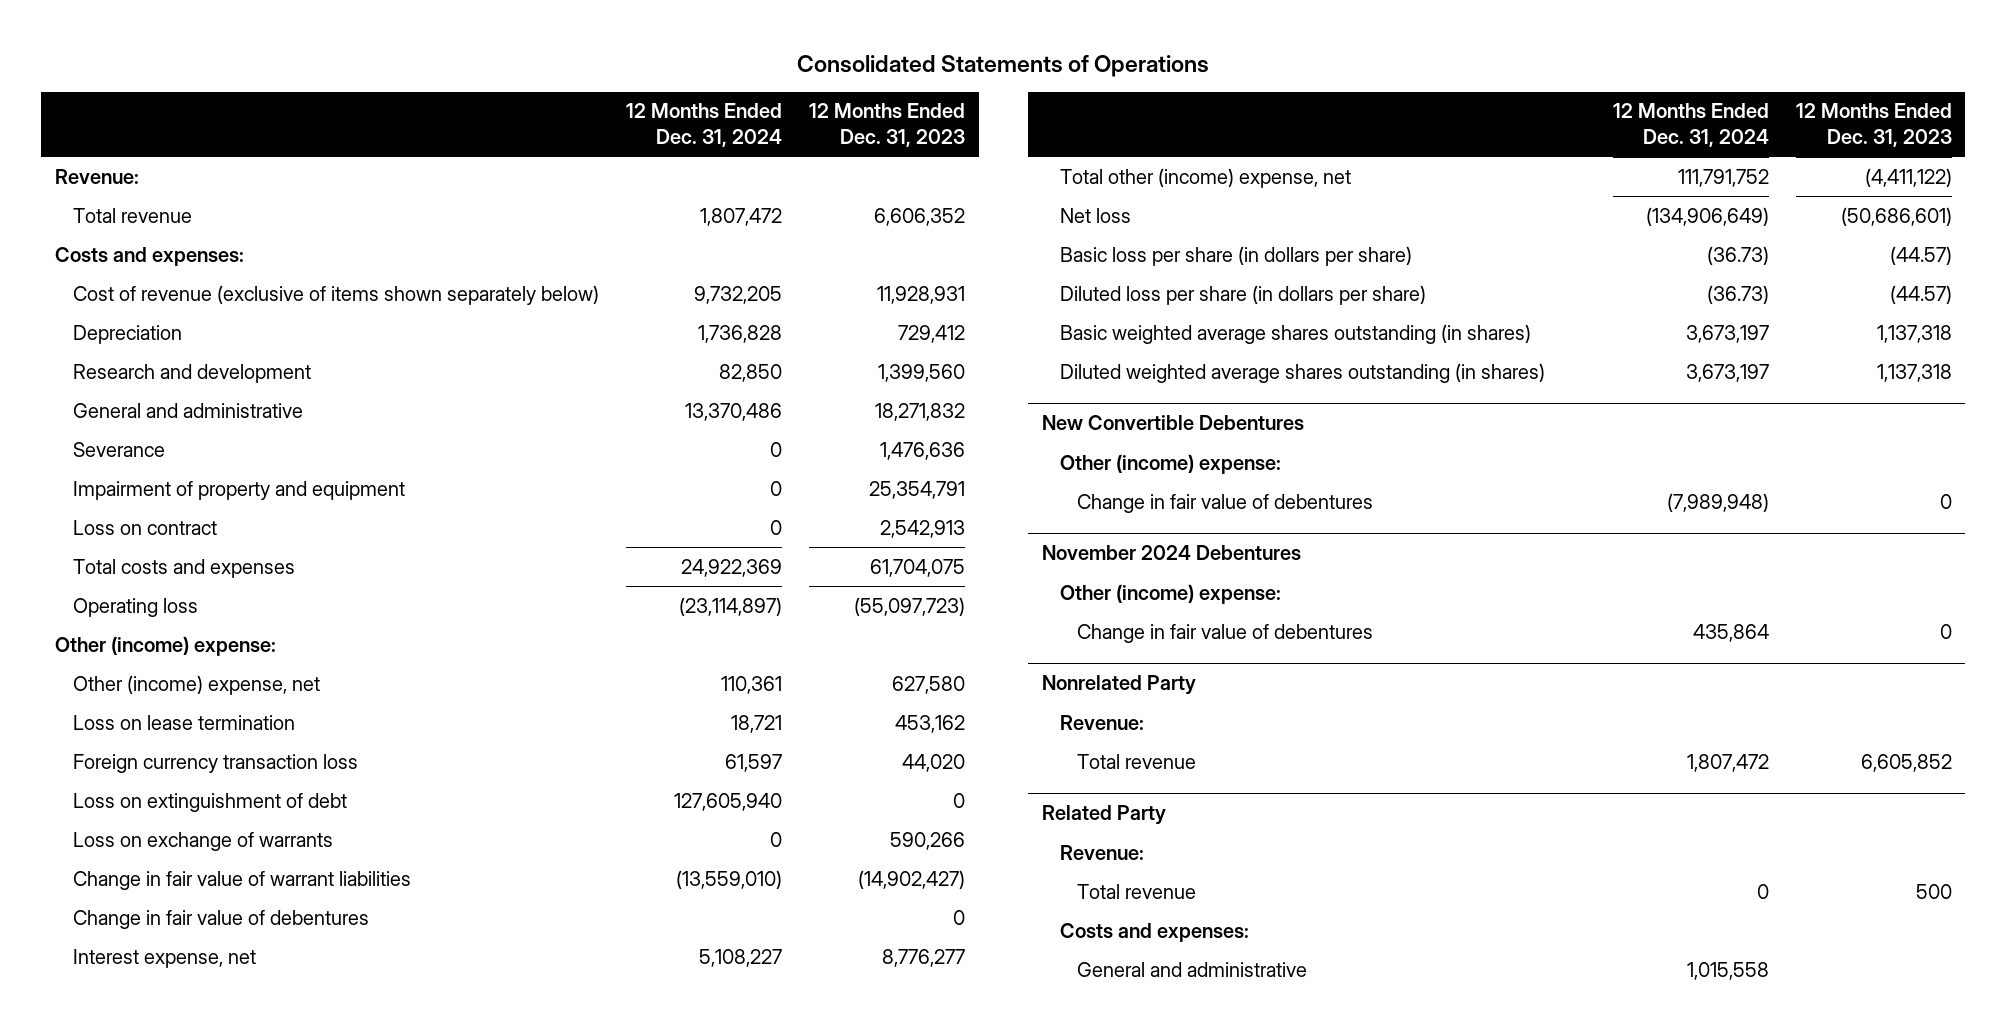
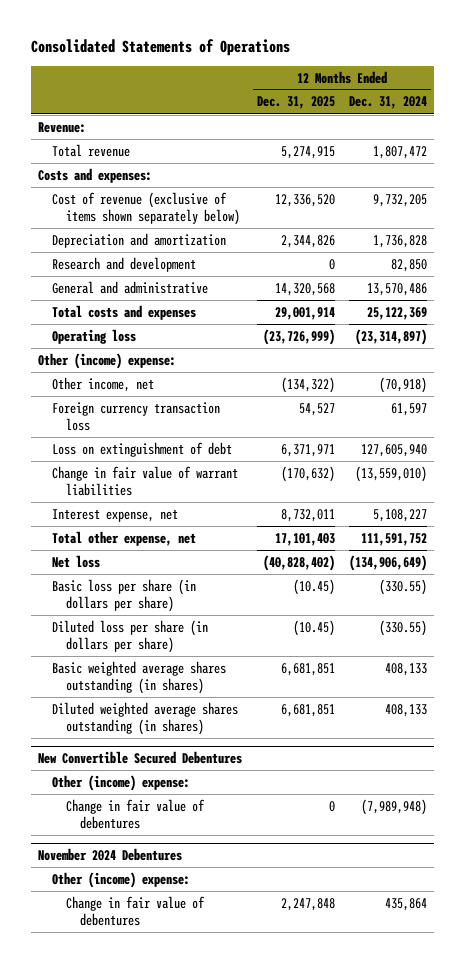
[808,103,965,148] 12 Months Ended Dec. 31, 2023 -> none
none -> [256,96,335,110] Dec. 31, 2025
[72,324,182,344] Depreciation -> [51,232,226,248] Depreciation and amortization
[72,441,165,457] Severance -> none
[72,480,405,500] Impairment of property and equipment -> none
[72,519,217,535] Loss on contract -> none
[684,402,782,421] 13,370,486 -> [367,282,428,296] 13,570,486
[680,558,782,577] 24,922,369 -> [367,306,428,320] 25,122,369
[678,596,782,616] (23,114,897) -> [355,328,428,345] (23,314,897)
[72,714,295,730] Loss on lease termination -> none
[72,674,320,695] Other (income) expense, net -> [51,376,154,392] Other income, net
[720,675,782,694] 110,361 -> [379,376,428,393] (70,918)
[72,831,333,851] Loss on exchange of warrants -> none
[72,909,369,929] Change in fair value of debentures -> none
[1059,167,1351,188] Total other (income) expense, net -> [51,530,196,546] Total other expense, net
[1677,168,1769,187] 111,791,752 -> [361,532,428,546] 111,591,752
[1706,245,1769,265] (36.73) -> [379,578,428,595] (330.55)
[1706,284,1769,304] (36.73) -> [379,619,428,636] (330.55)
[1685,324,1769,343] 3,673,197 -> [385,662,428,676] 408,133
[1685,363,1769,382] 3,673,197 -> [385,703,428,717] 408,133
[1041,415,1304,431] New Convertible Debentures -> [38,751,243,765] New Convertible Secured Debentures
[1041,675,1196,696] Nonrelated Party -> none
[1059,714,1144,730] Revenue: -> none
[1077,753,1197,769] Total revenue -> none
[1041,805,1166,826] Related Party -> none
[1059,844,1144,860] Revenue: -> none
[1077,883,1197,899] Total revenue -> none
[1059,922,1249,942] Costs and expenses: -> none
[1077,961,1308,977] General and administrative -> none

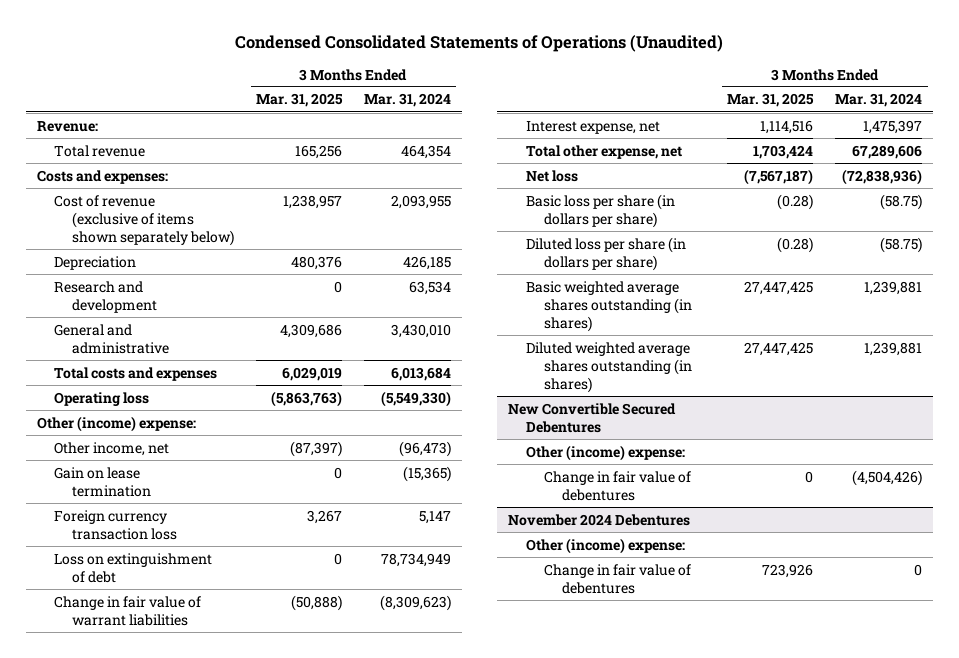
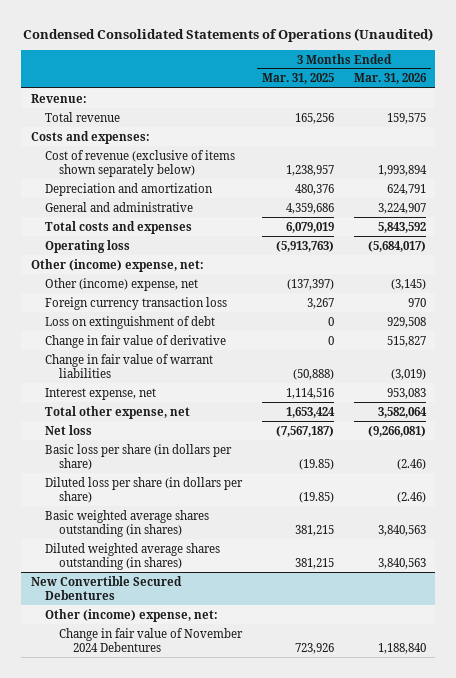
[363,93,451,108] Mar. 31, 2024 -> none
none -> [353,73,427,85] Mar. 31, 2026
[54,280,158,313] Research and development -> none
[54,466,152,497] Gain on lease termination -> none
[54,255,137,270] Depreciation -> [44,182,213,196] Depreciation and amortization
[280,323,343,338] 4,309,686 -> [285,202,334,214] 4,359,686
[282,366,343,381] 6,029,019 -> [285,221,334,233] 6,079,019
[271,390,343,407] (5,863,763) -> [275,240,334,252] (5,913,763)
[36,415,196,432] Other (income) expense: -> [30,258,204,272] Other (income) expense, net:
[54,441,170,456] Other income, net -> [44,277,198,291] Other (income) expense, net
[290,440,343,457] (87,397) -> [286,278,334,290] (137,397)
none -> [44,334,226,348] Change in fair value of derivative
[753,144,814,159] 1,703,424 -> [285,406,335,418] 1,653,424
[777,193,814,210] (0.28) -> [298,458,334,470] (19.85)
[777,236,814,253] (0.28) -> [298,491,334,503] (19.85)
[744,280,814,295] 27,447,425 -> [294,524,334,536] 381,215
[744,341,814,356] 27,447,425 -> [294,557,334,569] 381,215
[508,513,691,526] November 2024 Debentures -> none
[525,537,685,554] Other (income) expense: -> none
[543,563,691,594] Change in fair value of debentures -> none
[525,444,685,461] Other (income) expense: -> [44,608,218,622] Other (income) expense, net:
[543,470,691,501] Change in fair value of debentures -> [59,627,244,652] Change in fair value of November 2024 Debentures
[805,470,814,483] 0 -> [294,642,334,654] 723,926

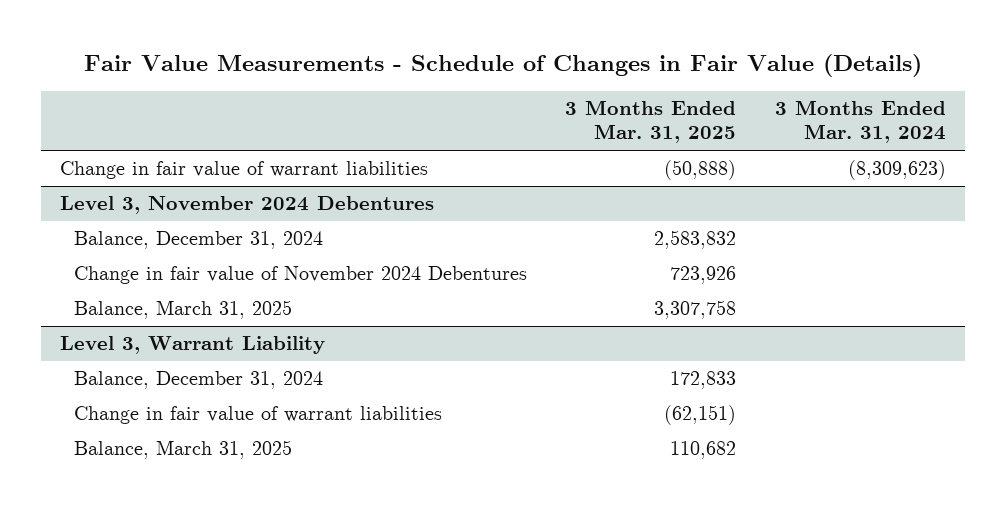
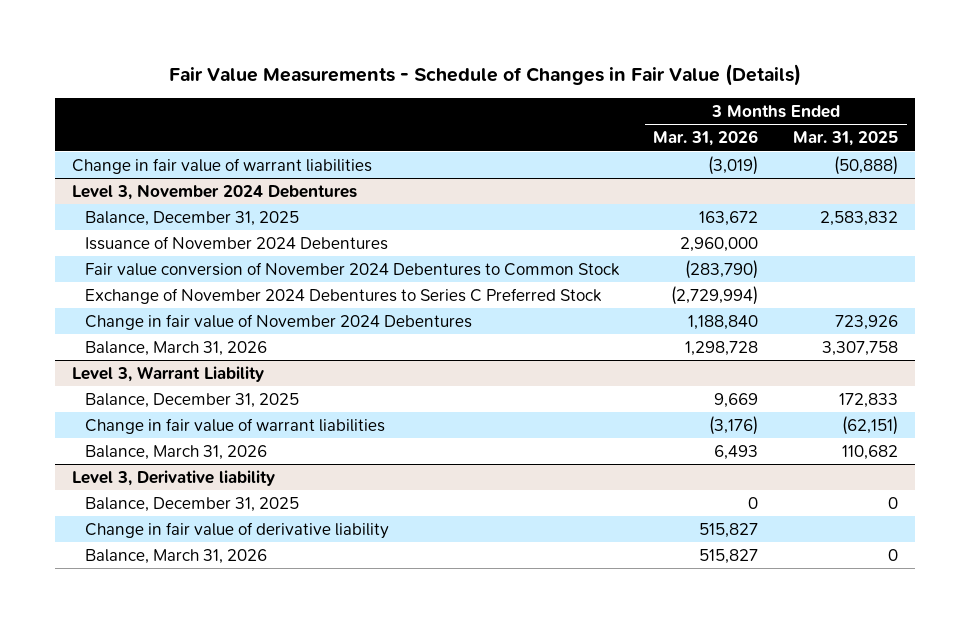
[774,100,946,144] 3 Months Ended Mar. 31, 2024 -> none
none -> [653,130,759,147] Mar. 31, 2026
[74,231,324,250] Balance, December 31, 2024 -> [85,210,300,226] Balance, December 31, 2025
none -> [85,235,389,250] Issuance of November 2024 Debentures
none -> [85,261,621,276] Fair value conversion of November 2024 Debentures to Common Stock
none -> [85,287,603,304] Exchange of November 2024 Debentures to Series C Preferred Stock
[74,300,293,320] Balance, March 31, 2025 -> [85,340,268,356] Balance, March 31, 2026
[74,371,324,390] Balance, December 31, 2024 -> [85,392,300,408] Balance, December 31, 2025
[74,440,293,460] Balance, March 31, 2025 -> [85,444,268,460] Balance, March 31, 2026
none -> [72,469,276,486] Level 3, Derivative liability
none -> [85,496,300,512] Balance, December 31, 2025
none -> [85,521,390,539] Change in fair value of derivative liability
none -> [85,548,268,564] Balance, March 31, 2026

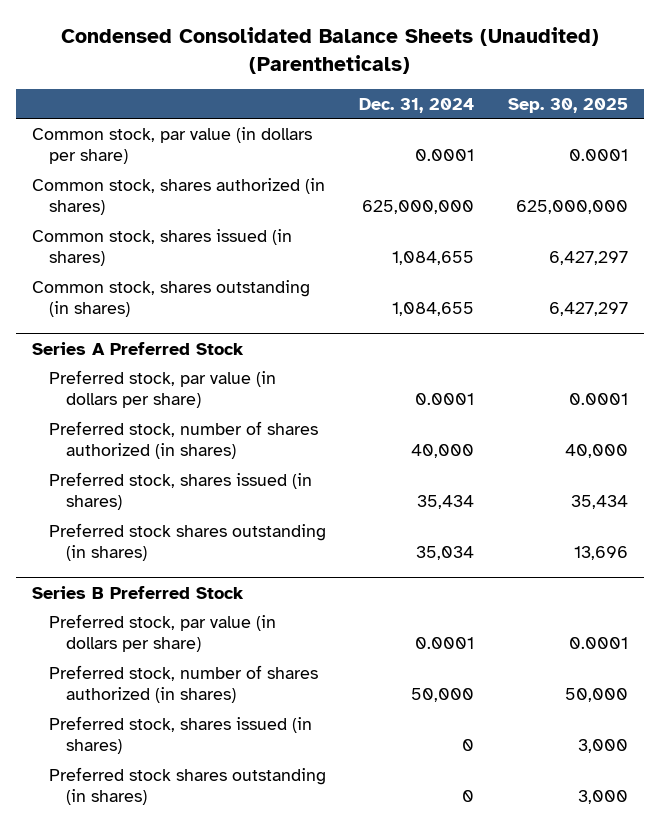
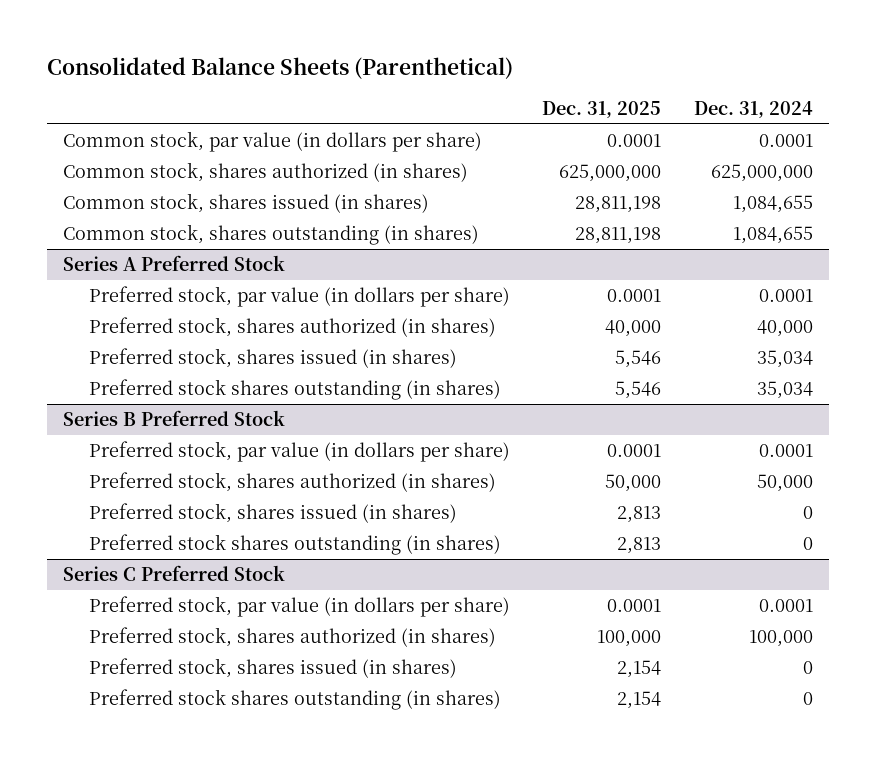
[60,27,599,74] Condensed Consolidated Balance Sheets (Unaudited) (Parentheticals) -> [46,56,513,79] Consolidated Balance Sheets (Parenthetical)
[507,97,628,113] Sep. 30, 2025 -> none
none -> [542,101,662,119] Dec. 31, 2025
[49,420,319,460] Preferred stock, number of shares authorized (in shares) -> [88,316,496,337] Preferred stock, shares authorized (in shares)
[417,495,475,510] 35,434 -> [757,349,814,368] 35,034
[49,664,319,704] Preferred stock, number of shares authorized (in shares) -> [88,471,496,492] Preferred stock, shares authorized (in shares)
none -> [63,564,286,581] Series C Preferred Stock
none -> [88,595,510,617] Preferred stock, par value (in dollars per share)
none -> [88,626,496,647] Preferred stock, shares authorized (in shares)
none -> [88,657,457,678] Preferred stock, shares issued (in shares)
none -> [88,688,501,710] Preferred stock shares outstanding (in shares)

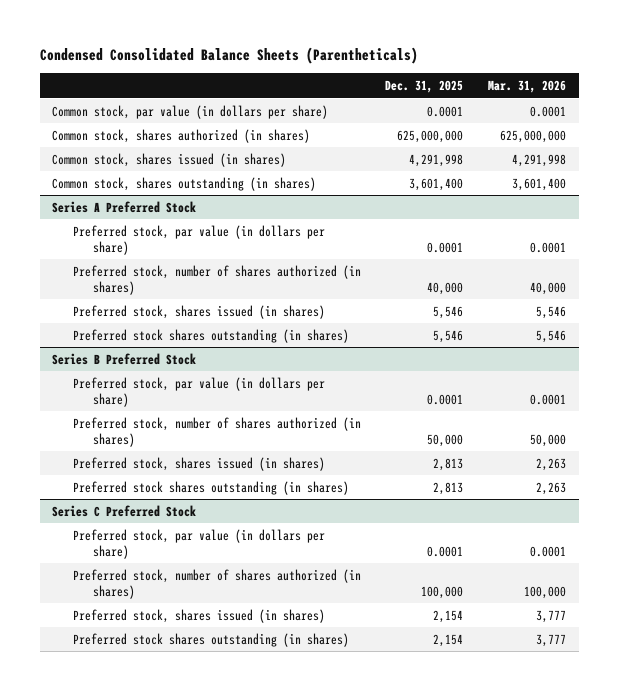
[46,56,513,79] Consolidated Balance Sheets (Parenthetical) -> [39,47,418,65] Condensed Consolidated Balance Sheets (Parentheticals)
[694,101,814,119] Dec. 31, 2024 -> none
none -> [488,79,567,93] Mar. 31, 2026
[575,195,662,213] 28,811,198 -> [409,153,464,167] 4,291,998
[575,226,662,244] 28,811,198 -> [409,177,464,191] 3,601,400
[88,316,496,337] Preferred stock, shares authorized (in shares) -> [72,264,361,295] Preferred stock, number of shares authorized (in shares)
[88,471,496,492] Preferred stock, shares authorized (in shares) -> [72,416,361,447] Preferred stock, number of shares authorized (in shares)
[88,626,496,647] Preferred stock, shares authorized (in shares) -> [72,568,361,599] Preferred stock, number of shares authorized (in shares)

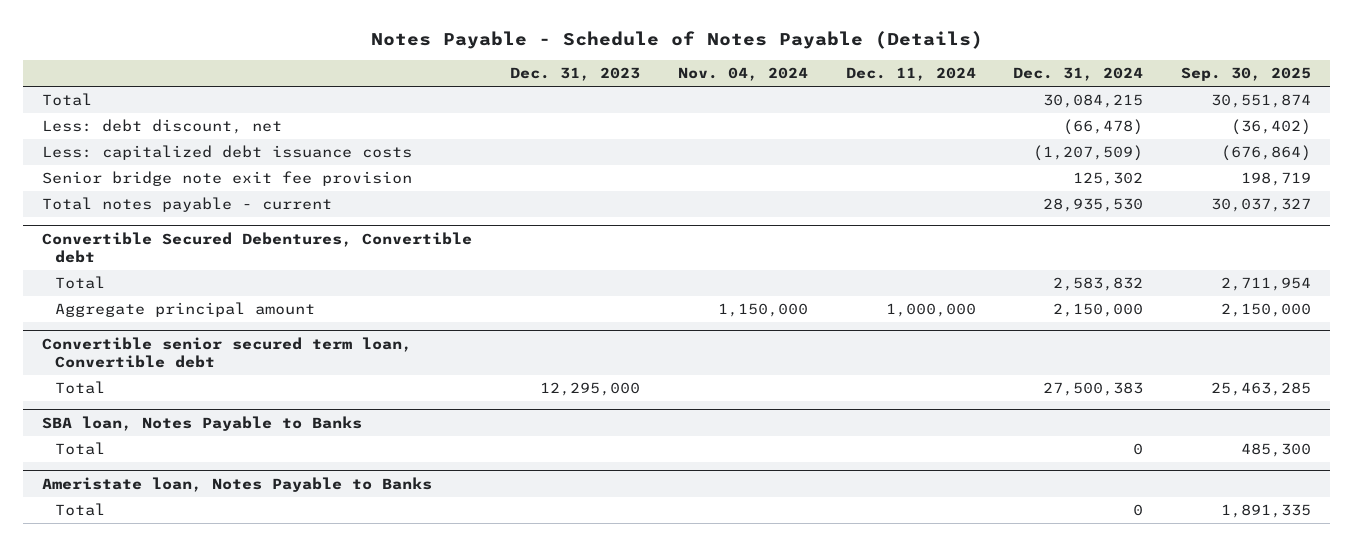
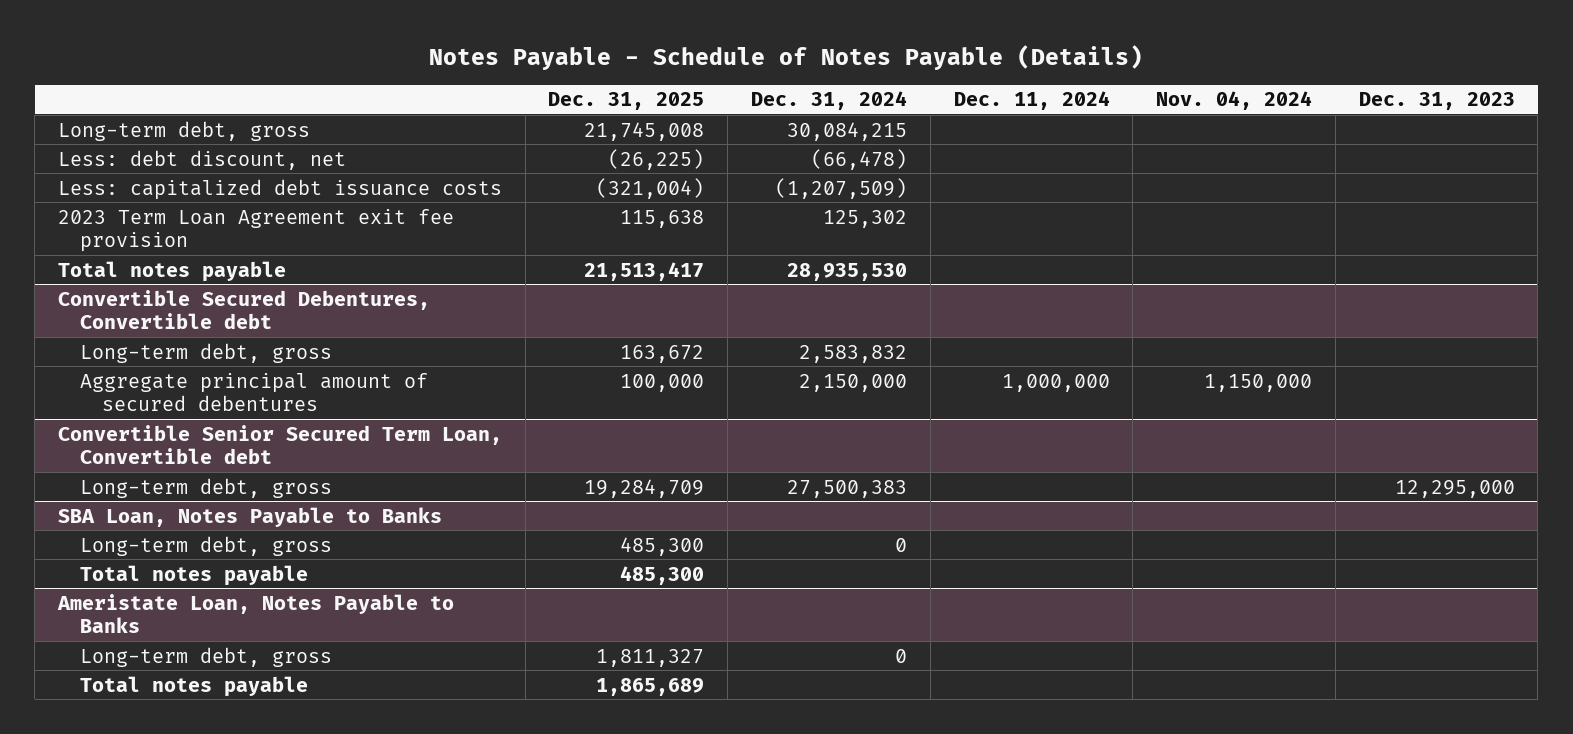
[1181,67,1312,82] Sep. 30, 2025 -> none
none -> [548,92,705,111] Dec. 31, 2025
[41,93,92,107] Total -> [57,120,310,141] Long-term debt, gross
[41,171,412,187] Senior bridge note exit fee provision -> [57,208,454,252] 2023 Term Loan Agreement exit fee provision
[41,197,332,213] Total notes payable - current -> [57,260,286,282] Total notes payable
[54,276,105,290] Total -> [79,342,332,363] Long-term debt, gross
[54,302,315,318] Aggregate principal amount -> [79,372,428,411] Aggregate principal amount of secured debentures
[41,336,412,368] Convertible senior secured term loan, Convertible debt -> [57,424,502,464] Convertible Senior Secured Term Loan, Convertible debt
[54,381,105,395] Total -> [79,477,332,498] Long-term debt, gross
[41,415,362,431] SBA loan, Notes Payable to Banks -> [57,506,442,527] SBA Loan, Notes Payable to Banks
[54,442,105,456] Total -> [79,535,332,556] Long-term debt, gross
none -> [79,564,308,586] Total notes payable
[41,476,432,492] Ameristate loan, Notes Payable to Banks -> [56,593,454,633] Ameristate Loan, Notes Payable to Banks
[54,503,105,517] Total -> [79,646,332,667] Long-term debt, gross
none -> [79,675,308,697] Total notes payable

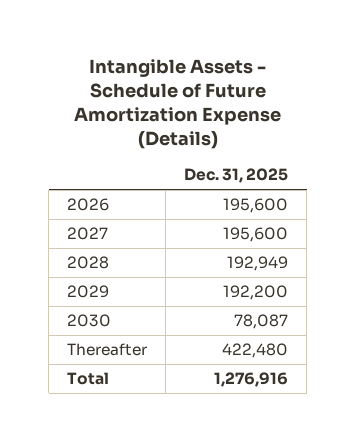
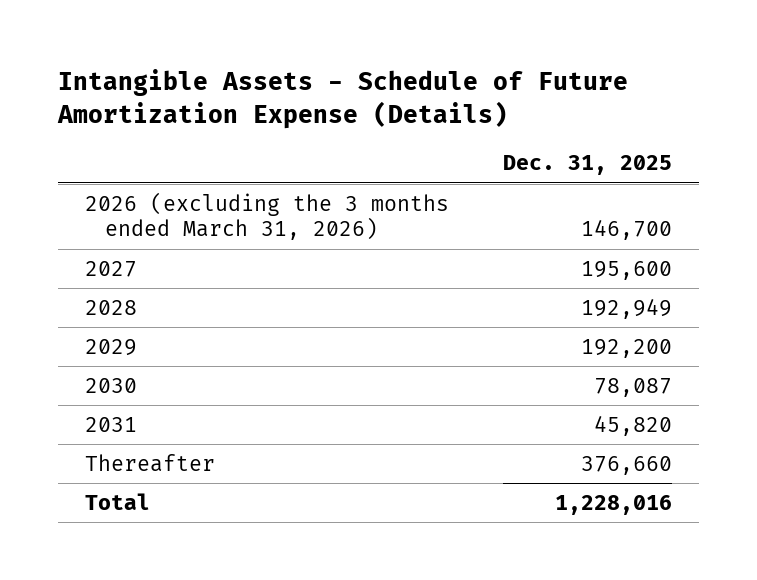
[67,198,110,212] 2026 -> none
none -> [84,192,449,241] 2026 (excluding the 3 months ended March 31, 2026)
none -> [84,417,137,433] 2031
[222,343,289,359] 422,480 -> [580,456,672,476] 376,660
[214,372,289,388] 1,276,916 -> [554,495,672,516] 1,228,016

